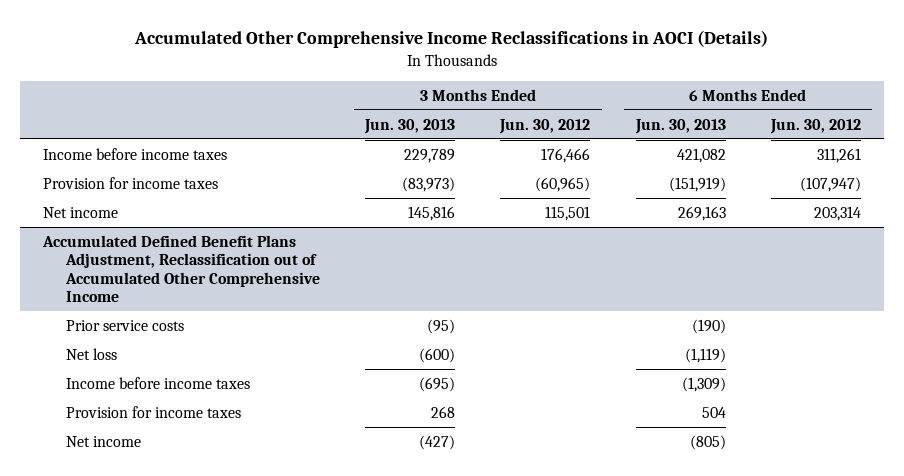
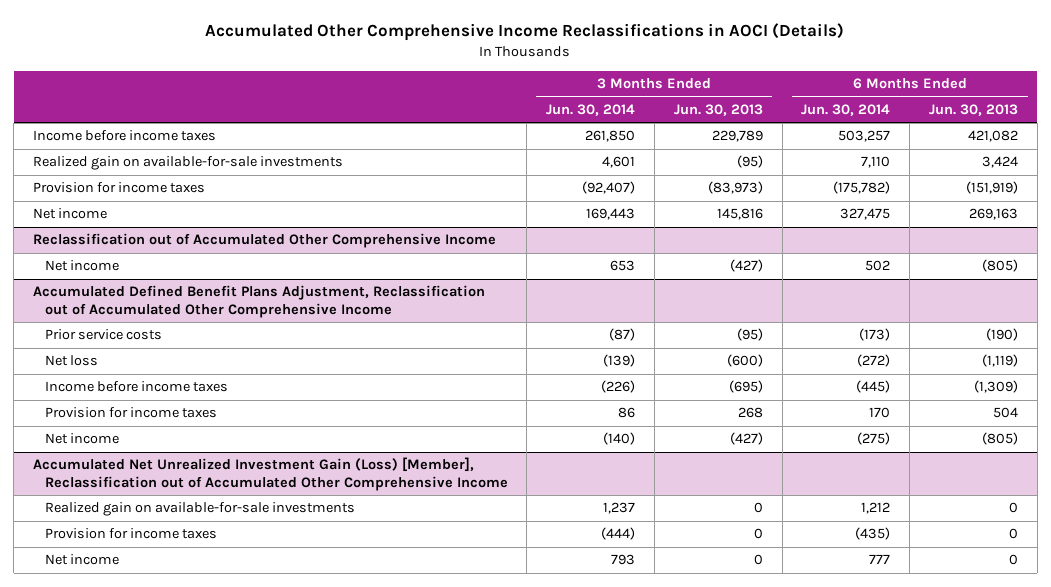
[499,118,591,134] Jun. 30, 2012 -> none
[769,118,861,134] Jun. 30, 2012 -> none
none -> [546,103,636,116] Jun. 30, 2014
none -> [801,103,891,116] Jun. 30, 2014
none -> [32,156,343,171] Realized gain on available-for-sale investments
none -> [32,233,496,249] Reclassification out of Accumulated Other Comprehensive Income
none -> [44,260,119,272] Net income
none -> [32,457,508,492] Accumulated Net Unrealized Investment Gain (Loss) [Member], Reclassification out of Accumulated Other Comprehensive Income
none -> [44,502,355,517] Realized gain on available-for-sale investments
none -> [44,528,217,540] Provision for income taxes
none -> [44,554,119,566] Net income

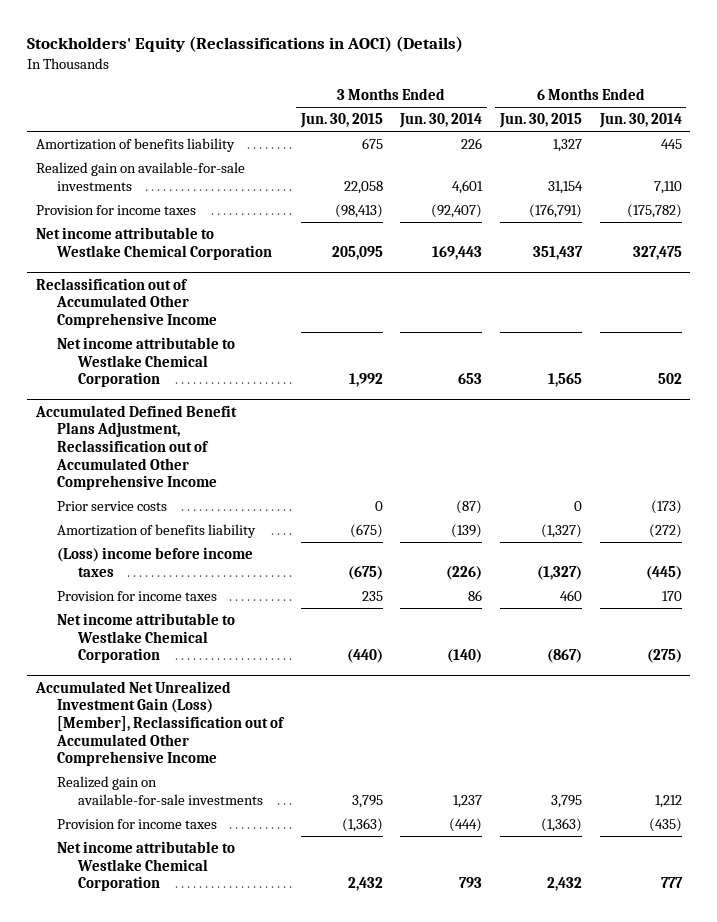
[205,23,845,42] Accumulated Other Comprehensive Income Reclassifications in AOCI (Details) -> [26,36,463,53] Stockholders' Equity (Reclassifications in AOCI) (Details)
[673,103,763,116] Jun. 30, 2013 -> none
[928,103,1018,116] Jun. 30, 2013 -> none
none -> [299,113,383,129] Jun. 30, 2015
none -> [498,113,582,129] Jun. 30, 2015
[32,130,216,142] Income before income taxes -> none
none -> [35,137,235,152] Amortization of benefits liability
[32,208,107,220] Net income -> [35,226,272,260] Net income attributable to Westlake Chemical Corporation
[44,260,119,272] Net income -> [56,336,235,388] Net income attributable to Westlake Chemical Corporation
[44,355,98,367] Net loss -> [56,523,256,538] Amortization of benefits liability
[44,381,228,393] Income before income taxes -> [56,546,253,577] (Loss) income before income taxes
[44,433,119,445] Net income -> [56,612,235,664] Net income attributable to Westlake Chemical Corporation
[44,554,119,566] Net income -> [56,840,235,892] Net income attributable to Westlake Chemical Corporation

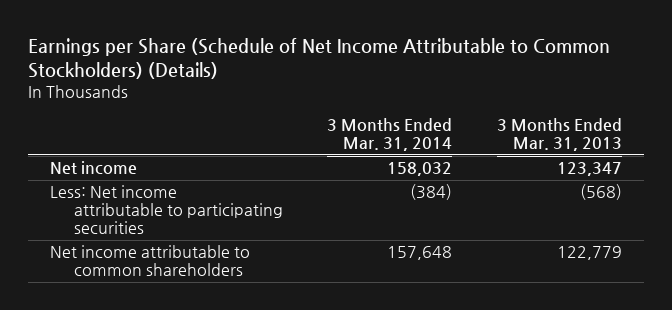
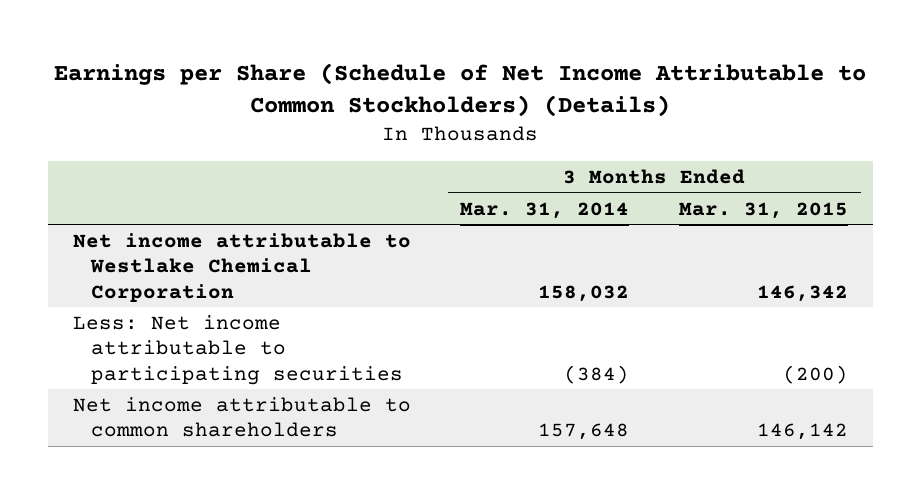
[496,118,622,152] 3 Months Ended Mar. 31, 2013 -> none
none -> [679,201,849,219] Mar. 31, 2015
[50,161,138,176] Net income -> [72,232,411,302] Net income attributable to Westlake Chemical Corporation

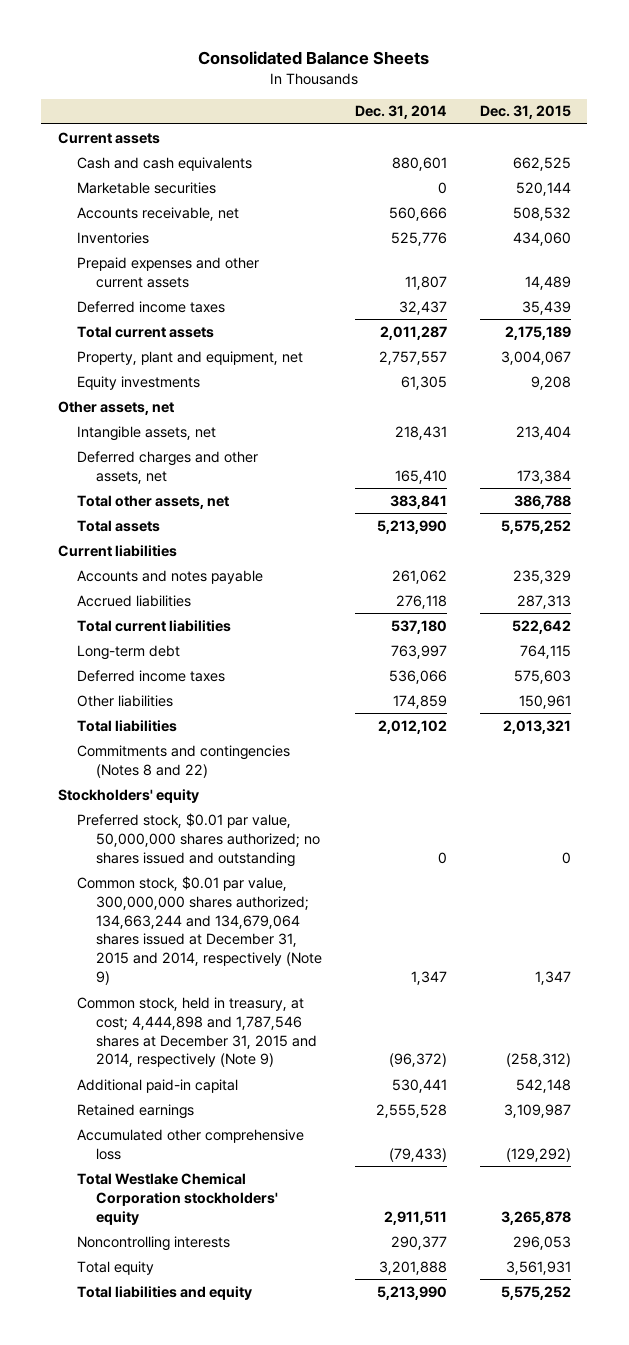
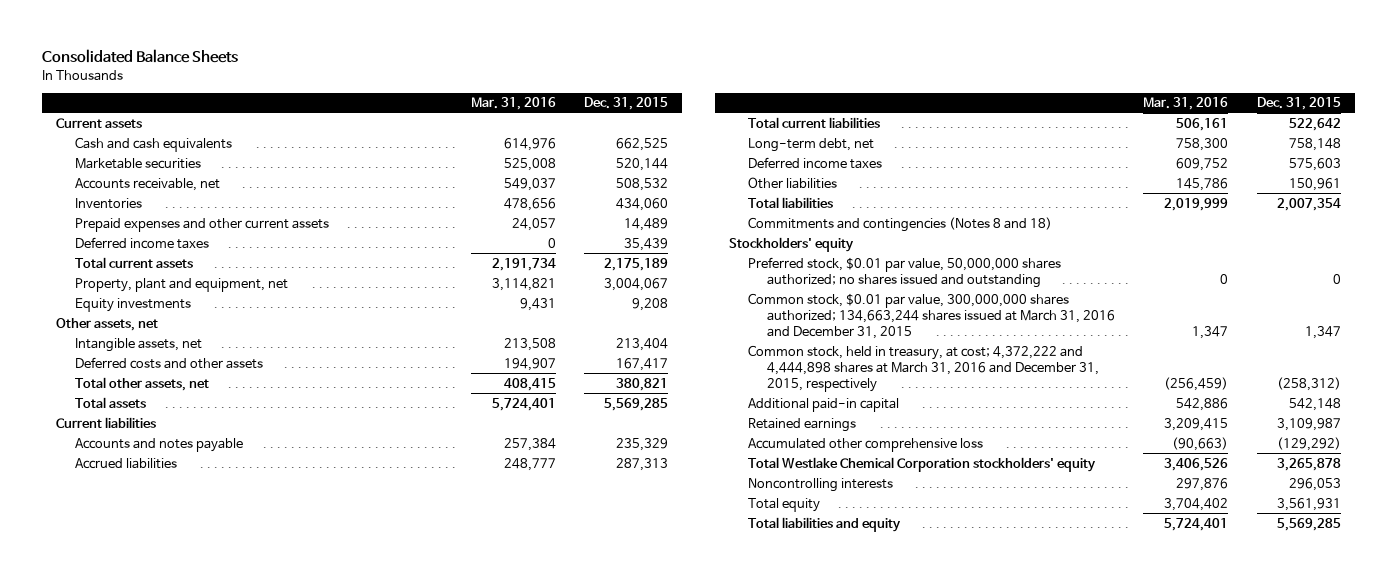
[354,105,447,120] Dec. 31, 2014 -> none
none -> [470,97,556,111] Mar. 31, 2016
[76,450,258,484] Deferred charges and other assets, net -> [75,356,264,369] Deferred costs and other assets
[516,469,571,484] 173,384 -> [616,357,669,371] 167,417
[513,494,571,509] 386,788 -> [616,377,669,391] 380,821
[500,519,571,534] 5,575,252 -> [604,397,669,411] 5,569,285
[76,644,180,660] Long-term debt -> [747,137,874,152] Long-term debt, net
[519,644,571,659] 764,115 -> [1288,137,1341,151] 758,148
[502,719,571,734] 2,013,321 -> [1276,197,1341,211] 2,007,354
[76,744,290,778] Commitments and contingencies (Notes 8 and 22) -> [747,216,1052,232] Commitments and contingencies (Notes 8 and 18)
[76,875,322,986] Common stock, $0.01 par value, 300,000,000 shares authorized; 134,663,244 and 134,679,064 shares issued at December 31, 2015 and 2014, respectively (Note 9) -> [747,292,1115,339] Common stock, $0.01 par value, 300,000,000 shares authorized; 134,663,244 shares issued at March 31, 2016 and December 31, 2015
[76,996,317,1068] Common stock, held in treasury, at cost; 4,444,898 and 1,787,546 shares at December 31, 2015 and 2014, respectively (Note 9) -> [747,344,1099,392] Common stock, held in treasury, at cost; 4,372,222 and 4,444,898 shares at March 31, 2016 and December 31, 2015, respectively
[500,1285,571,1300] 5,575,252 -> [1276,517,1341,531] 5,569,285

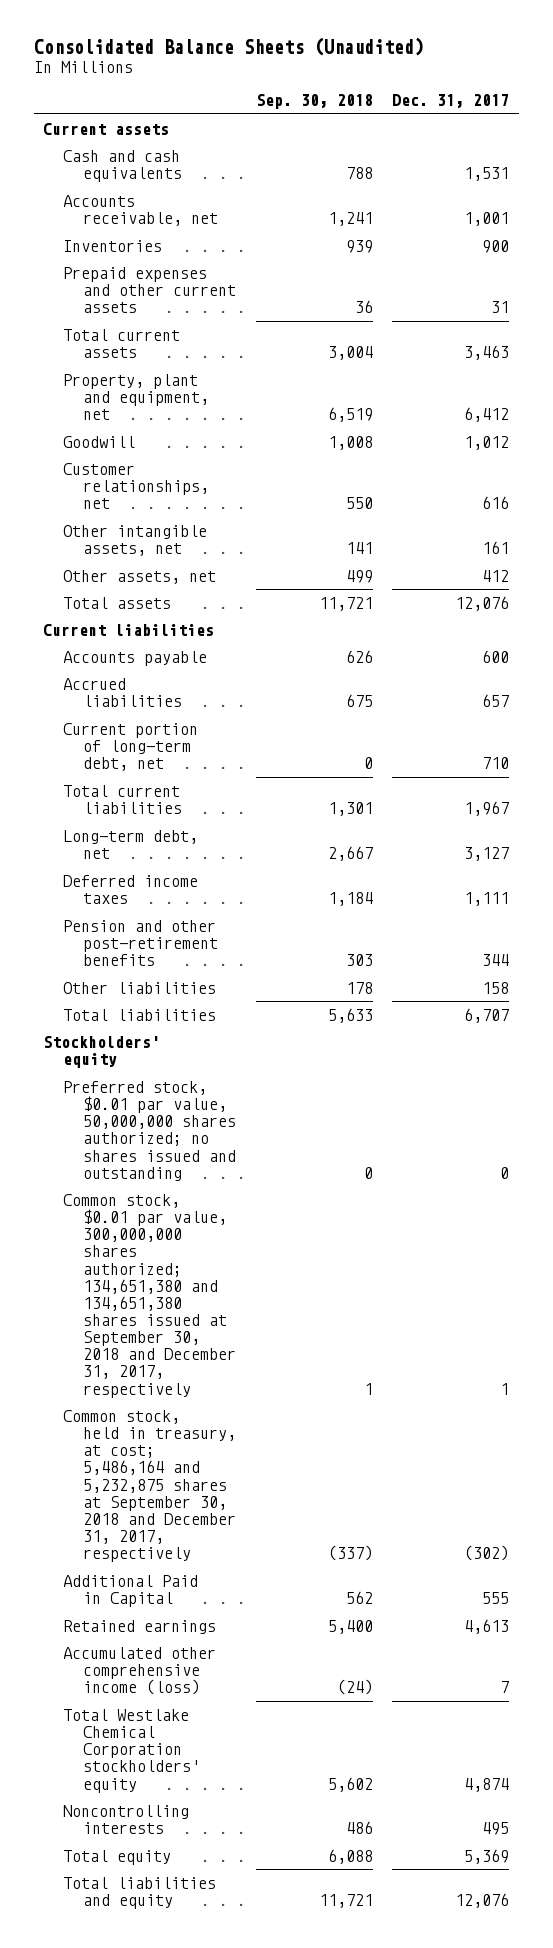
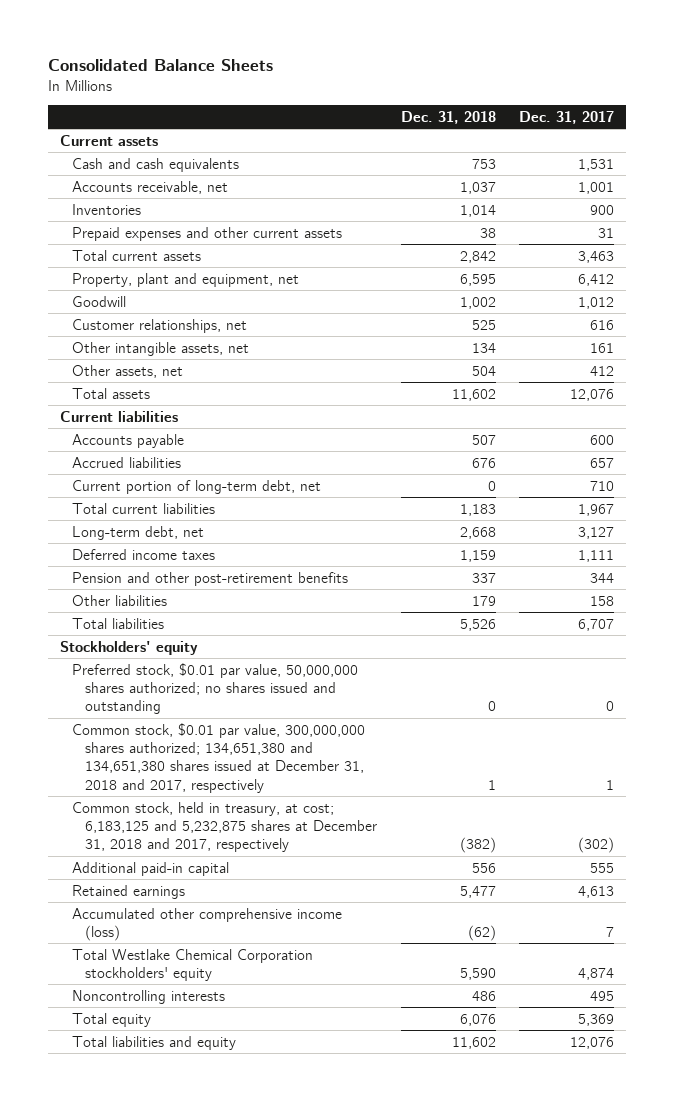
[33,37,424,57] Consolidated Balance Sheets (Unaudited) -> [47,58,273,71] Consolidated Balance Sheets
[255,94,373,110] Sep. 30, 2018 -> none
none -> [400,110,496,124] Dec. 31, 2018
[63,1193,237,1398] Common stock, $0.01 par value, 300,000,000 shares authorized; 134,651,380 and 134,651,380 shares issued at September 30, 2018 and December 31, 2017, respectively -> [72,722,366,793] Common stock, $0.01 par value, 300,000,000 shares authorized; 134,651,380 and 134,651,380 shares issued at December 31, 2018 and 2017, respectively
[63,1409,237,1563] Common stock, held in treasury, at cost; 5,486,164 and 5,232,875 shares at September 30, 2018 and December 31, 2017, respectively -> [72,801,377,853] Common stock, held in treasury, at cost; 6,183,125 and 5,232,875 shares at December 31, 2018 and 2017, respectively
[63,1574,199,1608] Additional Paid in Capital -> [72,861,230,876] Additional paid-in capital

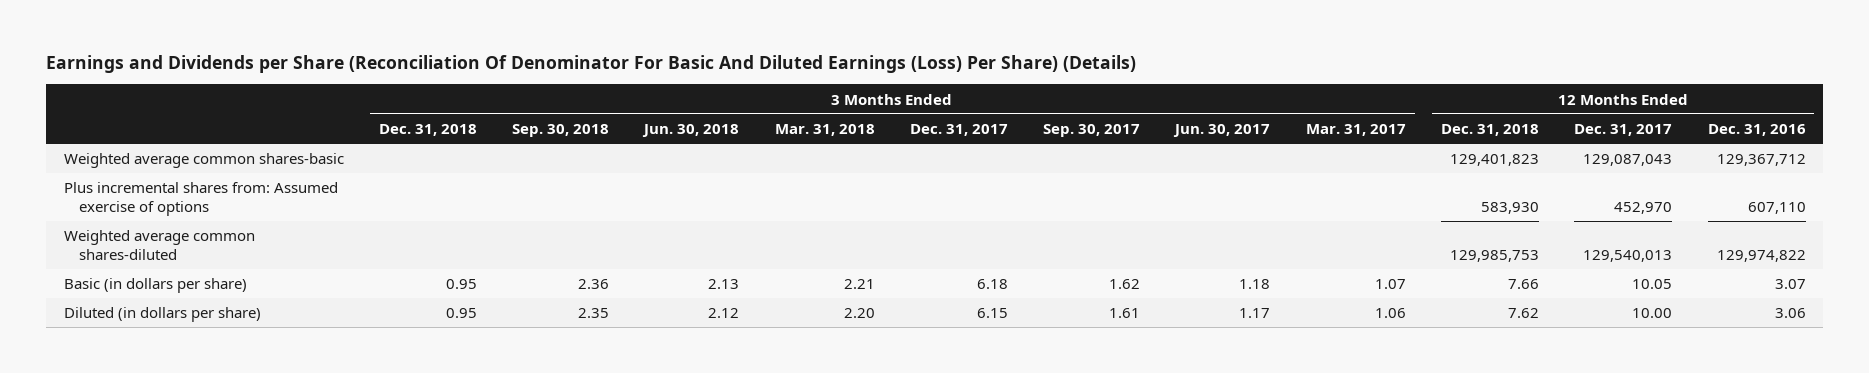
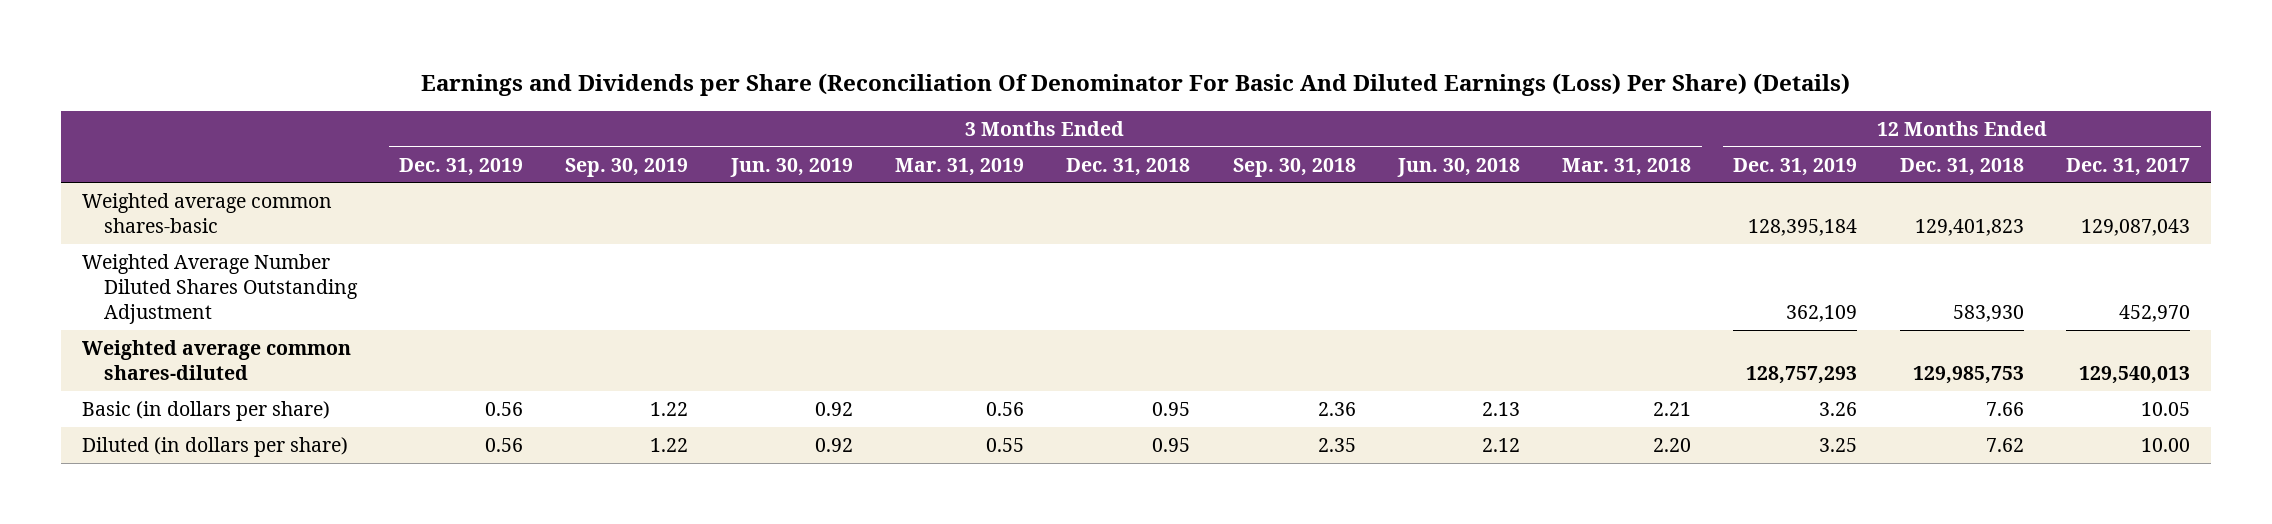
[909,124,1008,137] Dec. 31, 2017 -> none
[1043,124,1141,138] Sep. 30, 2017 -> none
[1173,124,1271,138] Jun. 30, 2017 -> none
[1305,124,1406,137] Mar. 31, 2017 -> none
[1707,124,1806,137] Dec. 31, 2016 -> none
none -> [399,157,524,176] Dec. 31, 2019
none -> [565,157,689,177] Sep. 30, 2019
none -> [729,157,853,177] Jun. 30, 2019
none -> [894,157,1024,176] Mar. 31, 2019
none -> [1733,157,1858,176] Dec. 31, 2019
[63,182,338,216] Plus incremental shares from: Assumed exercise of options -> [81,254,358,325] Weighted Average Number Diluted Shares Outstanding Adjustment

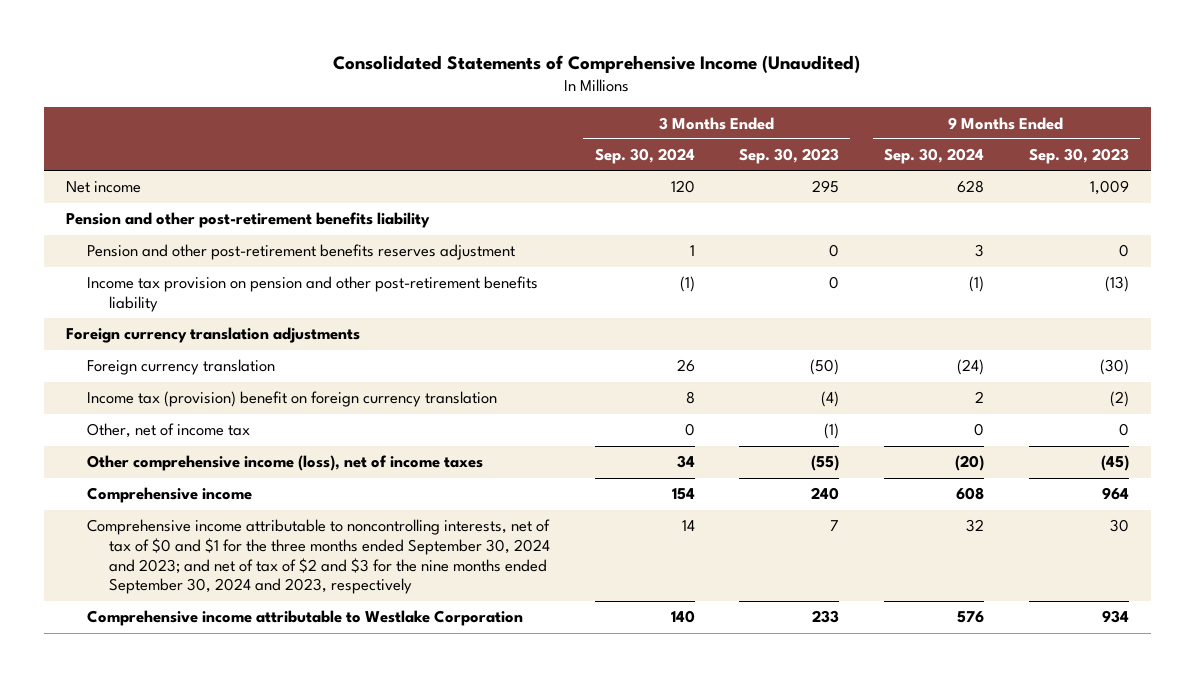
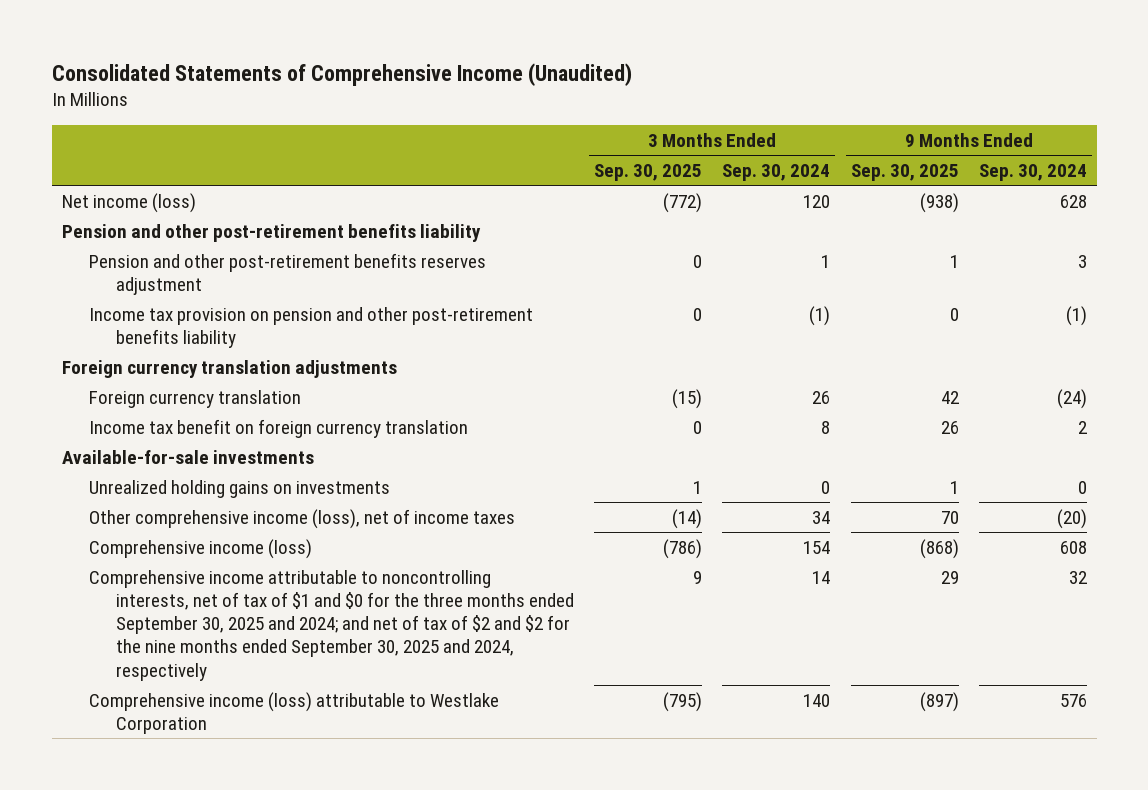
[739,148,840,165] Sep. 30, 2023 -> none
[1028,148,1129,165] Sep. 30, 2023 -> none
none -> [594,164,703,182] Sep. 30, 2025
none -> [850,164,959,182] Sep. 30, 2025
[65,181,141,194] Net income -> [61,192,196,213] Net income (loss)
[87,423,251,439] Other, net of income tax -> none
[87,391,498,408] Income tax (provision) benefit on foreign currency translation -> [88,418,468,438] Income tax benefit on foreign currency translation
none -> [61,449,314,464] Available-for-sale investments
none -> [88,479,390,498] Unrealized holding gains on investments
[87,487,253,504] Comprehensive income -> [88,538,312,559] Comprehensive income (loss)
[87,519,551,595] Comprehensive income attributable to noncontrolling interests, net of tax of $0 and $1 for the three months ended September 30, 2024 and 2023; and net of tax of $2 and $3 for the nine months ended September 30, 2024 and 2023, respectively -> [88,569,574,681] Comprehensive income attributable to noncontrolling interests, net of tax of $1 and $0 for the three months ended September 30, 2025 and 2024; and net of tax of $2 and $2 for the nine months ended September 30, 2025 and 2024, respectively
[87,610,524,627] Comprehensive income attributable to Westlake Corporation -> [88,691,499,734] Comprehensive income (loss) attributable to Westlake Corporation

